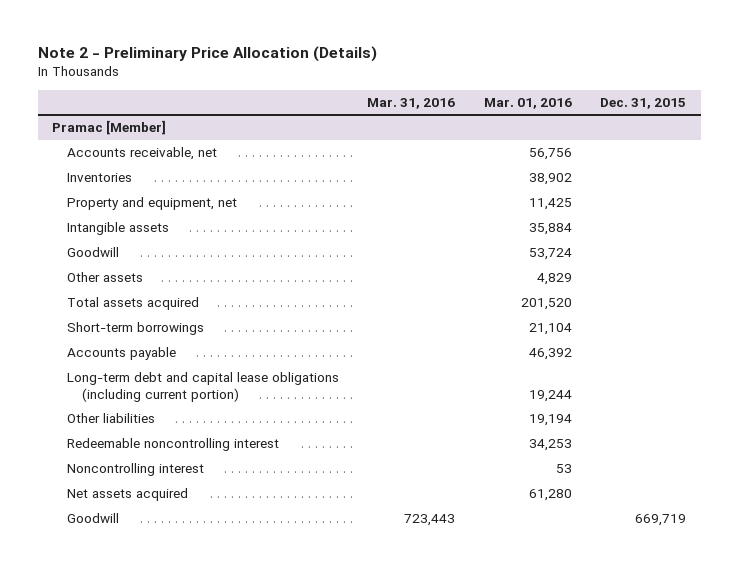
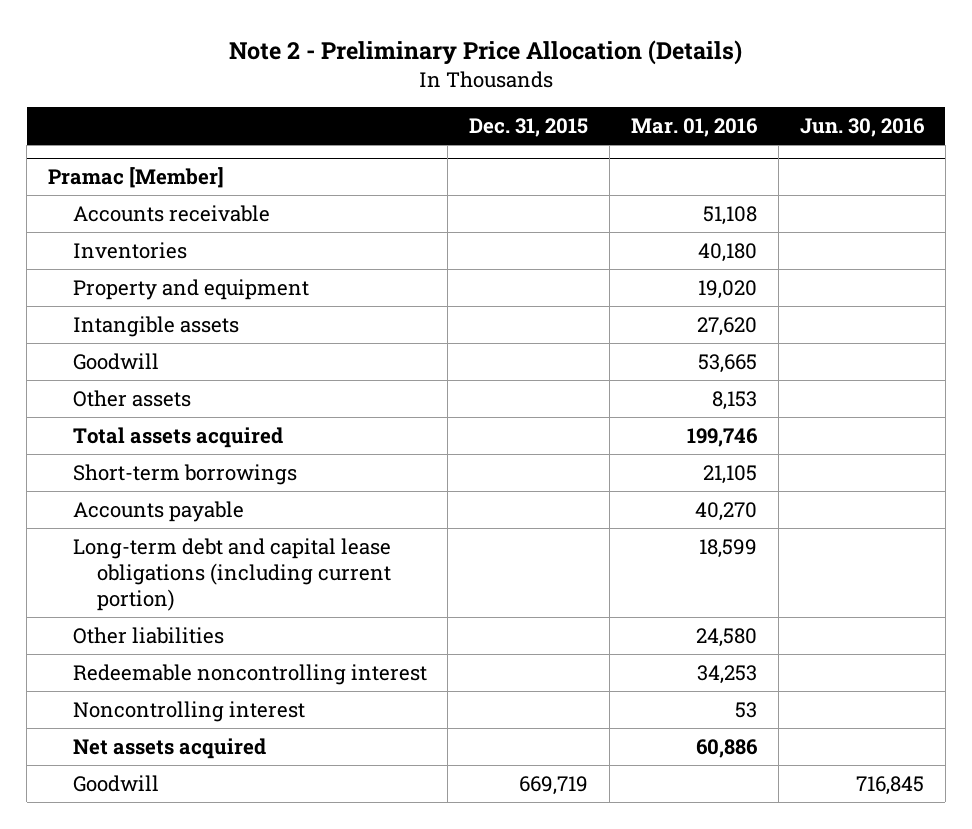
[367,97,456,109] Mar. 31, 2016 -> none
none -> [799,118,925,138] Jun. 30, 2016
[66,147,217,161] Accounts receivable, net -> [72,204,270,222] Accounts receivable
[528,148,572,161] 56,756 -> [703,205,758,225] 51,108
[528,173,572,186] 38,902 -> [698,242,758,262] 40,180
[66,197,237,211] Property and equipment, net -> [72,278,309,300] Property and equipment
[528,198,572,211] 11,425 -> [698,279,758,299] 19,020
[528,223,572,236] 35,884 -> [697,316,758,336] 27,620
[528,248,572,261] 53,724 -> [698,353,758,373] 53,665
[536,273,572,286] 4,829 -> [712,390,758,410] 8,153
[520,298,572,311] 201,520 -> [687,427,759,447] 199,746
[528,323,572,336] 21,104 -> [703,464,758,484] 21,105
[528,348,572,361] 46,392 -> [695,501,758,521] 40,270
[528,389,572,402] 19,244 -> [699,538,758,558] 18,599
[528,414,572,427] 19,194 -> [696,627,758,647] 24,580
[528,489,572,502] 61,280 -> [696,738,759,758] 60,886

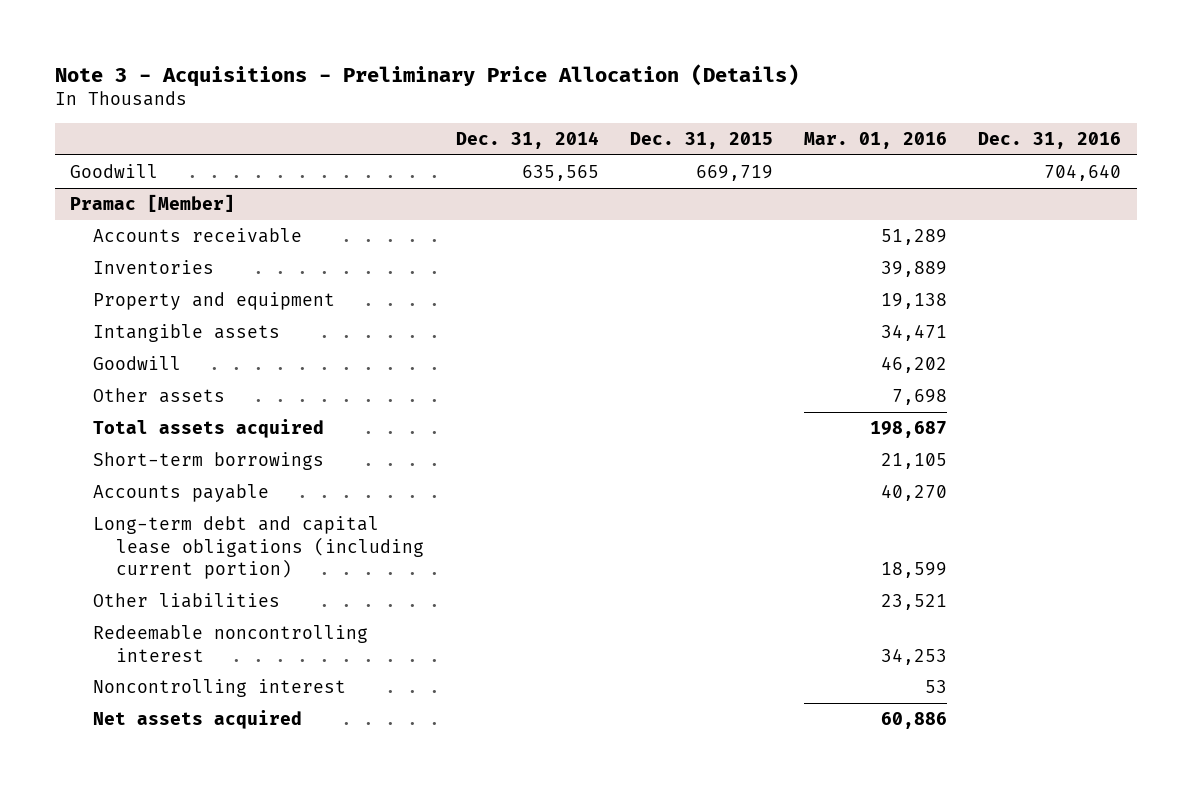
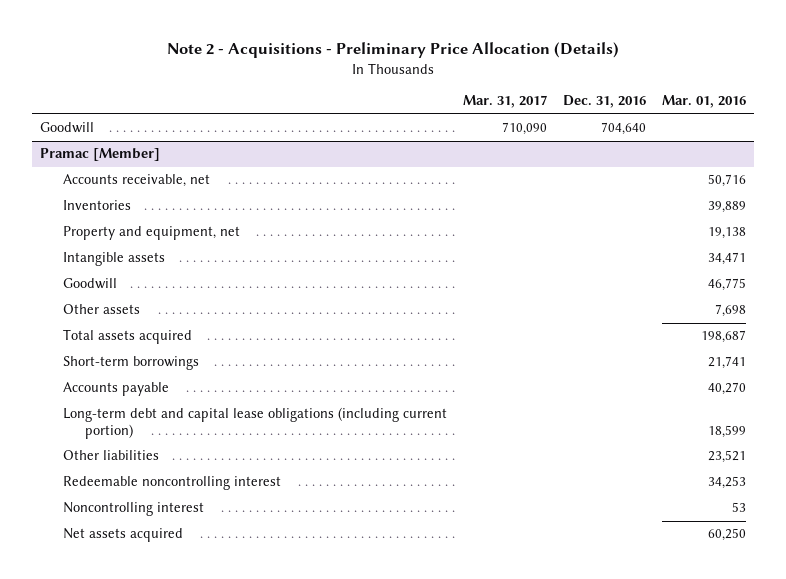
[54,63,799,87] Note 3 - Acquisitions - Preliminary Price Allocation (Details) -> [167,42,620,59] Note 2 - Acquisitions - Preliminary Price Allocation (Details)
[455,131,599,150] Dec. 31, 2014 -> none
[629,132,773,150] Dec. 31, 2015 -> none
none -> [462,95,547,109] Mar. 31, 2017
[93,228,303,244] Accounts receivable -> [62,174,210,188] Accounts receivable, net
[881,229,948,246] 51,289 -> [707,174,746,188] 50,716
[93,292,336,311] Property and equipment -> [62,226,240,241] Property and equipment, net
[881,356,948,374] 46,202 -> [707,278,746,292] 46,775
[881,453,948,470] 21,105 -> [707,356,746,370] 21,741
[881,712,948,730] 60,886 -> [707,528,746,542] 60,250

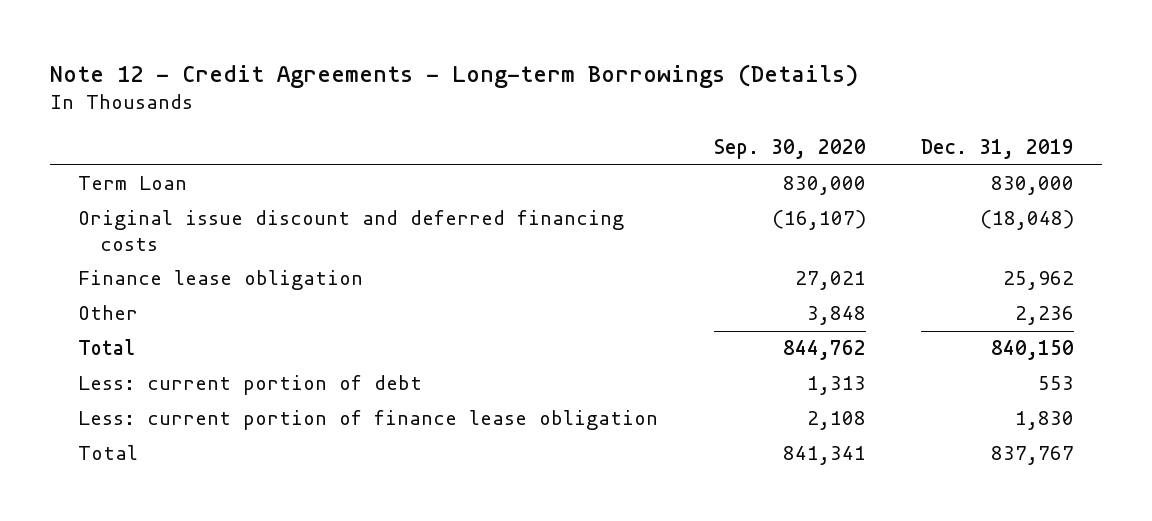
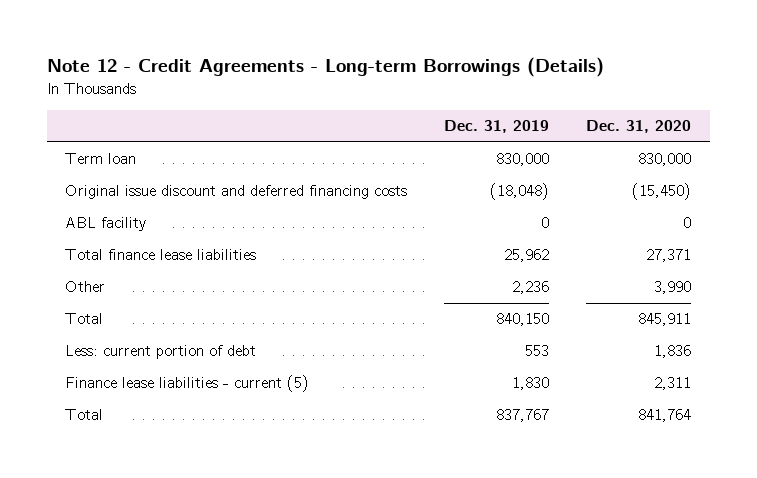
[713,139,866,160] Sep. 30, 2020 -> none
none -> [586,120,692,134] Dec. 31, 2020
[77,176,187,191] Term Loan -> [65,153,137,165] Term loan
none -> [65,217,147,232] ABL facility
[77,270,363,291] Finance lease obligation -> [65,249,257,261] Total finance lease liabilities
[77,410,658,431] Less: current portion of finance lease obligation -> [65,375,310,393] Finance lease liabilities - current (5)

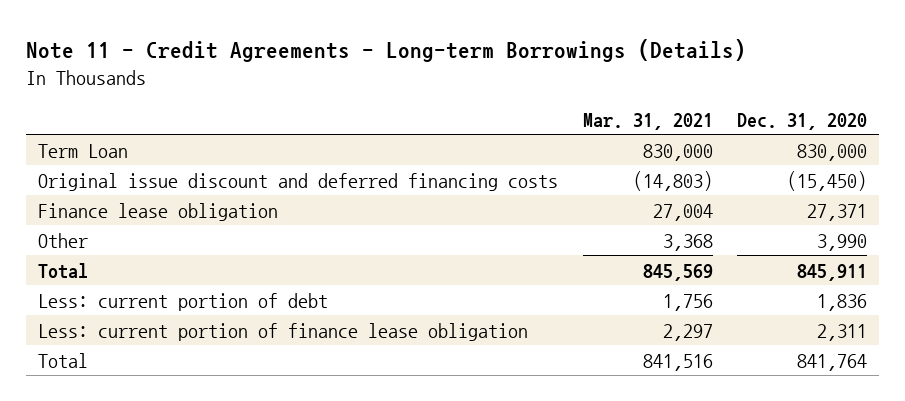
[46,56,604,77] Note 12 - Credit Agreements - Long-term Borrowings (Details) -> [25,38,746,62] Note 11 - Credit Agreements - Long-term Borrowings (Details)
[444,120,550,134] Dec. 31, 2019 -> none
none -> [582,112,713,130] Mar. 31, 2021
[65,153,137,165] Term loan -> [38,143,129,158] Term Loan
[65,217,147,232] ABL facility -> none
[65,249,257,261] Total finance lease liabilities -> [38,202,279,221] Finance lease obligation
[65,375,310,393] Finance lease liabilities - current (5) -> [38,322,529,341] Less: current portion of finance lease obligation

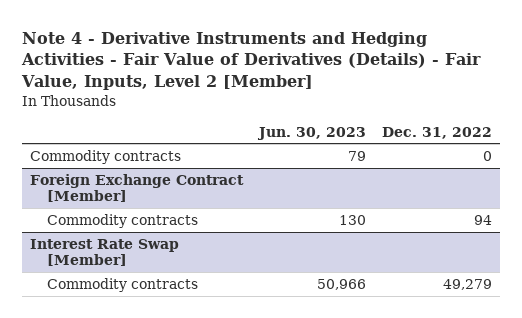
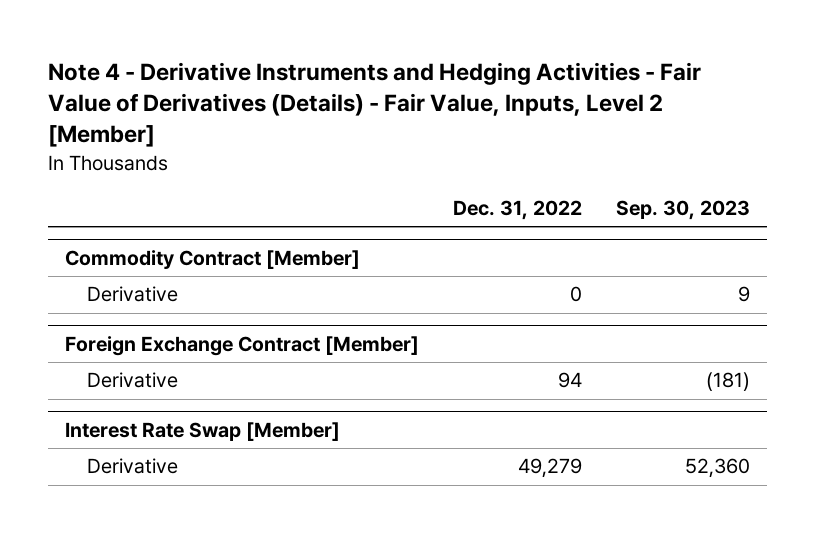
[256,126,366,140] Jun. 30, 2023 -> none
none -> [616,200,751,221] Sep. 30, 2023
none -> [65,250,361,270] Commodity Contract [Member]
[29,149,181,164] Commodity contracts -> [87,286,179,303] Derivative
[47,213,199,228] Commodity contracts -> [87,372,179,389] Derivative
[47,277,199,292] Commodity contracts -> [87,458,179,475] Derivative

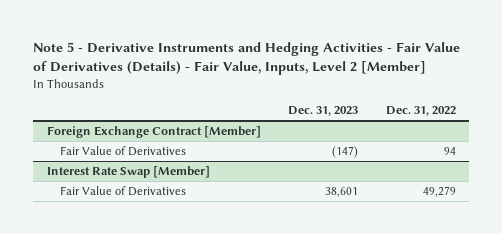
[48,61,702,148] Note 4 - Derivative Instruments and Hedging Activities - Fair Value of Derivatives (Details) - Fair Value, Inputs, Level 2 [Member] -> [32,42,460,76] Note 5 - Derivative Instruments and Hedging Activities - Fair Value of Derivatives (Details) - Fair Value, Inputs, Level 2 [Member]
[616,200,751,221] Sep. 30, 2023 -> none
none -> [288,106,359,117] Dec. 31, 2023
[65,250,361,270] Commodity Contract [Member] -> none
[87,286,179,303] Derivative -> none
[87,372,179,389] Derivative -> [60,146,187,157] Fair Value of Derivatives
[87,458,179,475] Derivative -> [60,186,187,197] Fair Value of Derivatives

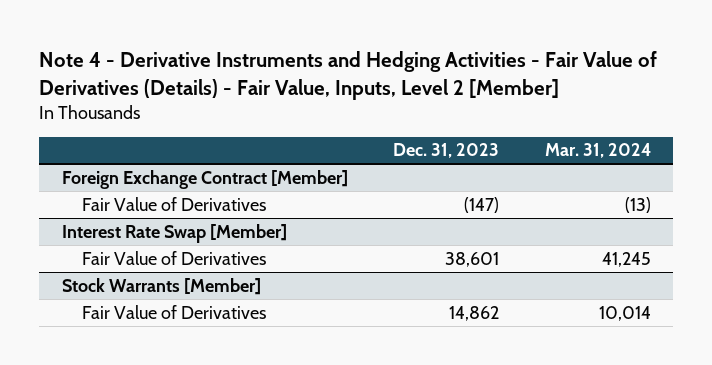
[32,42,460,76] Note 5 - Derivative Instruments and Hedging Activities - Fair Value of Derivatives (Details) - Fair Value, Inputs, Level 2 [Member] -> [39,50,658,100] Note 4 - Derivative Instruments and Hedging Activities - Fair Value of Derivatives (Details) - Fair Value, Inputs, Level 2 [Member]
[385,106,456,117] Dec. 31, 2022 -> none
none -> [544,143,651,159] Mar. 31, 2024
none -> [61,277,261,295] Stock Warrants [Member]
none -> [81,304,266,319] Fair Value of Derivatives

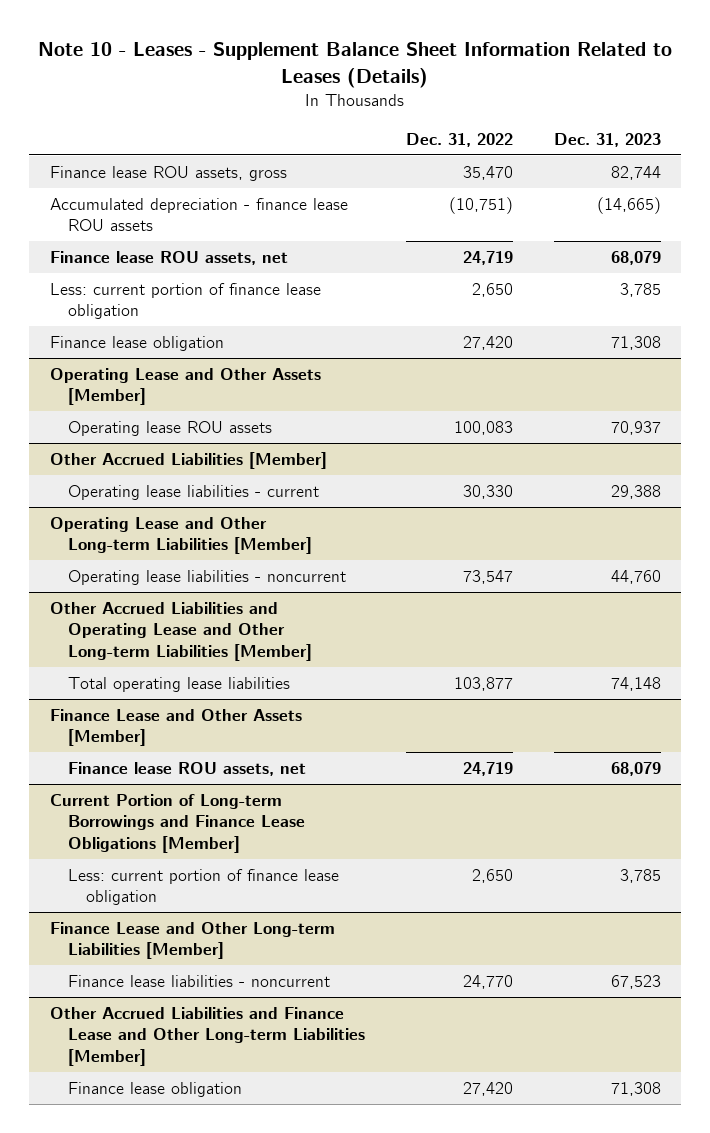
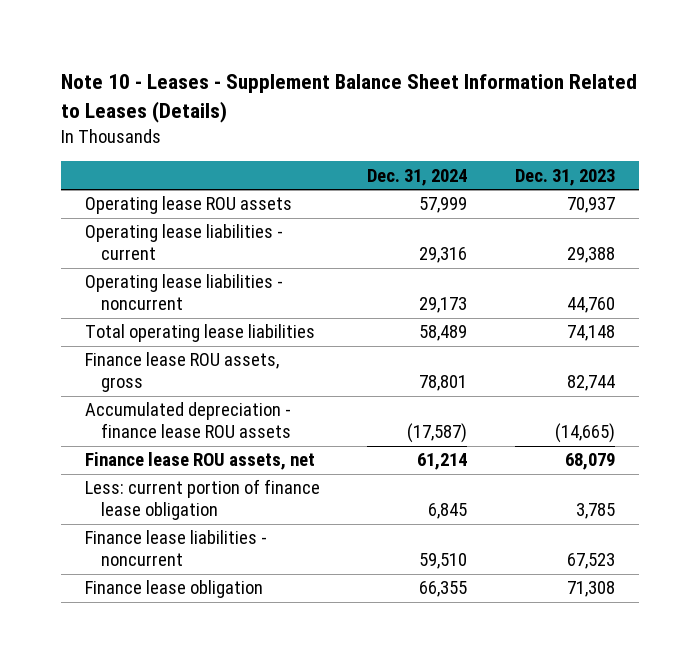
[405,132,513,147] Dec. 31, 2022 -> none
none -> [367,168,468,186] Dec. 31, 2024
[49,250,288,265] Finance lease ROU assets, net -> none
[49,282,321,320] Less: current portion of finance lease obligation -> none
[49,335,224,351] Finance lease obligation -> none
[49,367,321,406] Operating Lease and Other Assets [Member] -> none
[49,451,327,469] Other Accrued Liabilities [Member] -> none
[49,516,312,555] Operating Lease and Other Long-term Liabilities [Member] -> none
[49,601,312,661] Other Accrued Liabilities and Operating Lease and Other Long-term Liabilities [Member] -> none
[49,708,302,747] Finance Lease and Other Assets [Member] -> none
[49,165,287,181] Finance lease ROU assets, gross -> [84,352,279,393] Finance lease ROU assets, gross
[49,197,348,232] Accumulated depreciation - finance lease ROU assets -> [84,402,292,439] Accumulated depreciation - finance lease ROU assets
[49,793,305,853] Current Portion of Long-term Borrowings and Finance Lease Obligations [Member] -> none
[49,921,335,960] Finance Lease and Other Long-term Liabilities [Member] -> none
[49,1006,365,1066] Other Accrued Liabilities and Finance Lease and Other Long-term Liabilities [Member] -> none

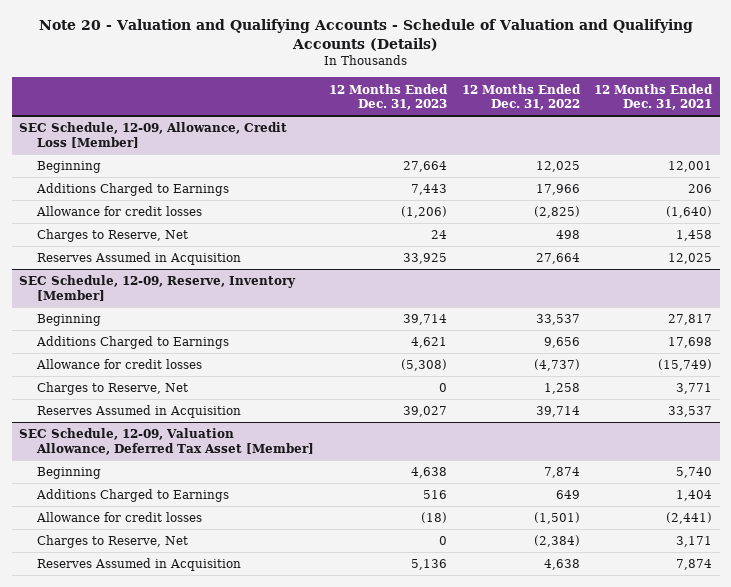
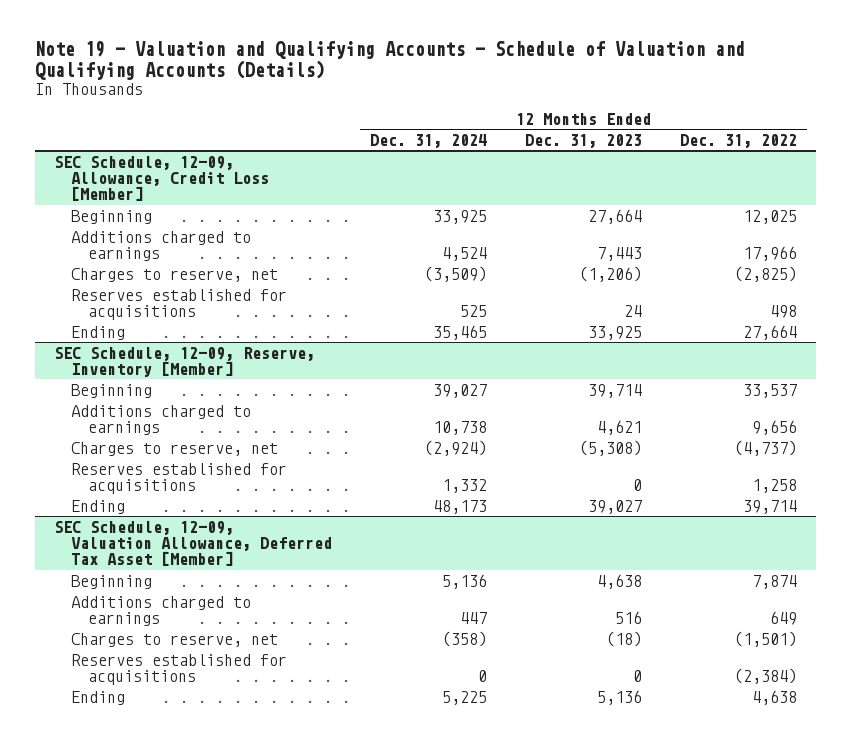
[38,19,693,52] Note 20 - Valuation and Qualifying Accounts - Schedule of Valuation and Qualifying Accounts (Details) -> [35,41,746,80] Note 19 - Valuation and Qualifying Accounts - Schedule of Valuation and Qualifying Accounts (Details)
[594,83,714,110] 12 Months Ended Dec. 31, 2021 -> none
none -> [370,134,488,149] Dec. 31, 2024
[36,183,230,197] Additions Charged to Earnings -> [70,230,251,262] Additions charged to earnings
[36,206,203,217] Allowance for credit losses -> [70,267,278,282] Charges to reserve, net
[37,229,189,243] Charges to Reserve, Net -> [70,288,287,321] Reserves established for acquisitions
[37,252,242,266] Reserves Assumed in Acquisition -> [70,325,125,340] Ending
[36,336,230,350] Additions Charged to Earnings -> [70,404,251,436] Additions charged to earnings
[36,359,203,370] Allowance for credit losses -> [70,441,278,456] Charges to reserve, net
[37,382,189,396] Charges to Reserve, Net -> [70,462,287,495] Reserves established for acquisitions
[37,405,242,419] Reserves Assumed in Acquisition -> [70,499,125,514] Ending
[36,489,230,503] Additions Charged to Earnings -> [70,595,251,627] Additions charged to earnings
[36,512,203,523] Allowance for credit losses -> [70,632,278,647] Charges to reserve, net
[37,535,189,549] Charges to Reserve, Net -> [70,653,287,686] Reserves established for acquisitions
[37,558,242,572] Reserves Assumed in Acquisition -> [70,690,125,705] Ending

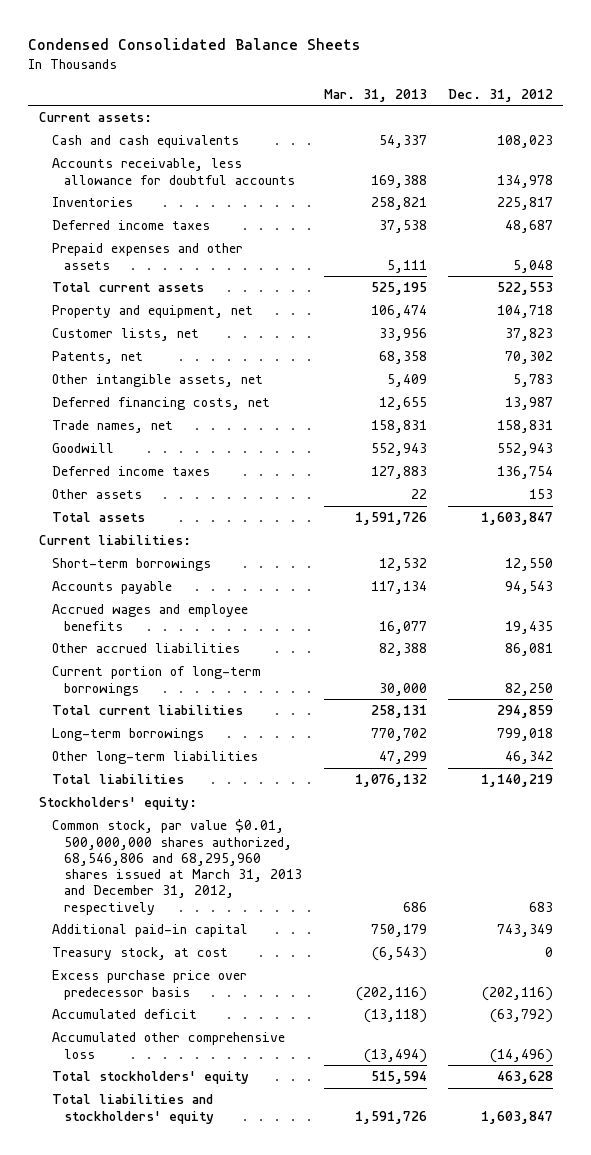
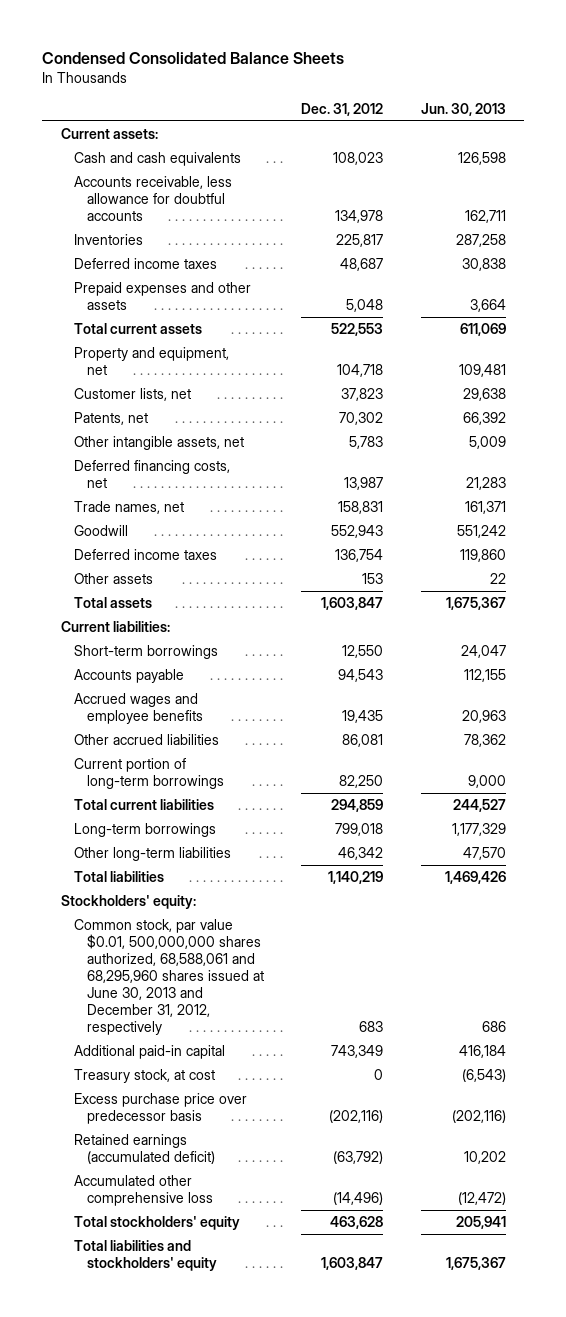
[323,88,427,102] Mar. 31, 2013 -> none
none -> [420,102,506,116] Jun. 30, 2013
[51,819,303,915] Common stock, par value $0.01, 500,000,000 shares authorized, 68,546,806 and 68,295,960 shares issued at March 31, 2013 and December 31, 2012, respectively -> [73,919,265,1035] Common stock, par value $0.01, 500,000,000 shares authorized, 68,588,061 and 68,295,960 shares issued at June 30, 2013 and December 31, 2012, respectively
[51,1009,197,1020] Accumulated deficit -> [73,1134,216,1165] Retained earnings (accumulated deficit)

